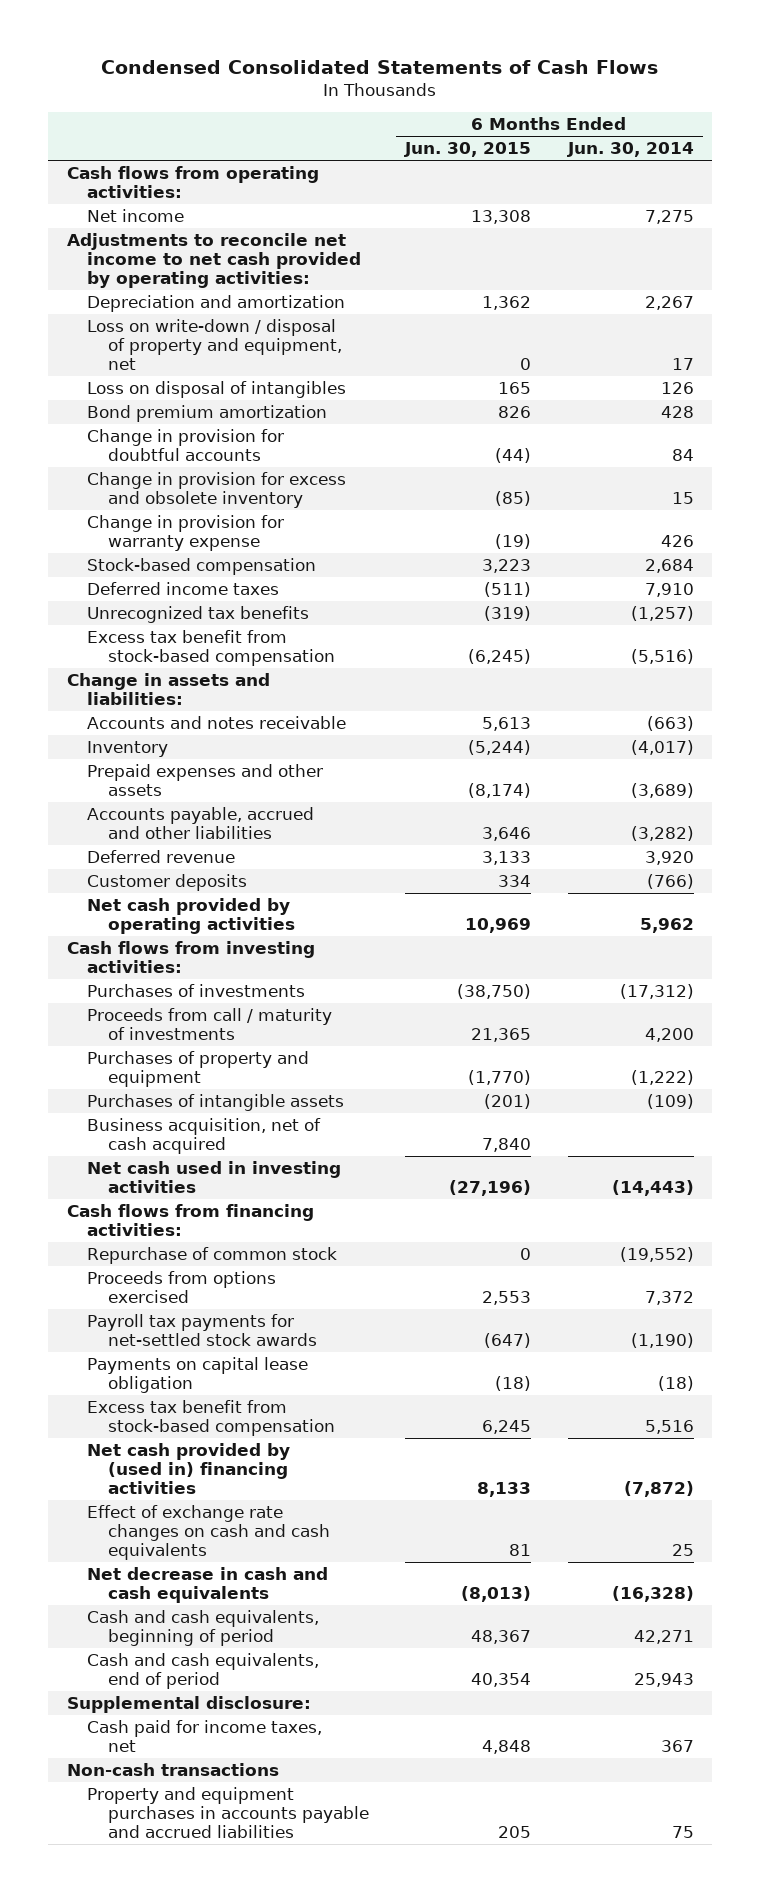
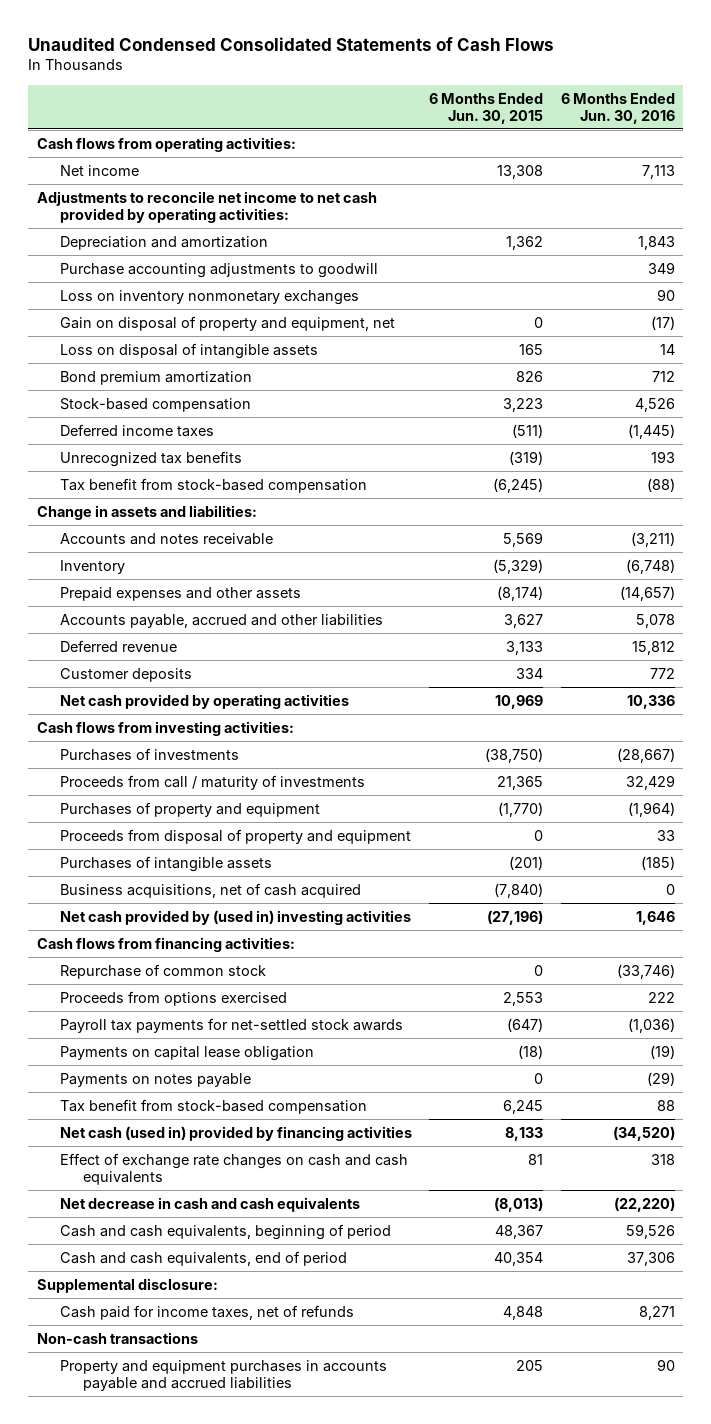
[101,59,659,74] Condensed Consolidated Statements of Cash Flows -> [28,36,555,51] Unaudited Condensed Consolidated Statements of Cash Flows
[566,142,694,158] Jun. 30, 2014 -> none
none -> [560,92,675,124] 6 Months Ended Jun. 30, 2016
none -> [59,262,378,278] Purchase accounting adjustments to goodwill
none -> [59,289,359,305] Loss on inventory nonmonetary exchanges
[87,318,342,370] Loss on write-down / disposal of property and equipment, net -> [59,315,395,331] Gain on disposal of property and equipment, net
[87,380,347,398] Loss on disposal of intangibles -> [59,342,318,359] Loss on disposal of intangible assets
[87,428,285,461] Change in provision for doubtful accounts -> none
[87,471,347,508] Change in provision for excess and obsolete inventory -> none
[87,514,285,551] Change in provision for warranty expense -> none
[87,629,335,666] Excess tax benefit from stock-based compensation -> [59,477,367,493] Tax benefit from stock-based compensation
[482,716,532,731] 5,613 -> [503,531,544,547] 5,569
[468,739,532,755] (5,244) -> [493,558,544,574] (5,329)
[482,826,532,841] 3,646 -> [504,613,544,628] 3,627
none -> [59,828,411,844] Proceeds from disposal of property and equipment
[87,1117,322,1154] Business acquisition, net of cash acquired -> [59,882,361,898] Business acquisitions, net of cash acquired
[482,1137,532,1152] 7,840 -> [494,882,544,898] (7,840)
[87,1160,342,1193] Net cash used in investing activities -> [59,909,411,925] Net cash provided by (used in) investing activities
none -> [59,1072,251,1087] Payments on notes payable
[87,1399,335,1436] Excess tax benefit from stock-based compensation -> [59,1098,367,1114] Tax benefit from stock-based compensation
[87,1442,291,1494] Net cash provided by (used in) financing activities -> [59,1125,412,1141] Net cash (used in) provided by financing activities
[87,1719,323,1752] Cash paid for income taxes, net -> [59,1304,354,1320] Cash paid for income taxes, net of refunds

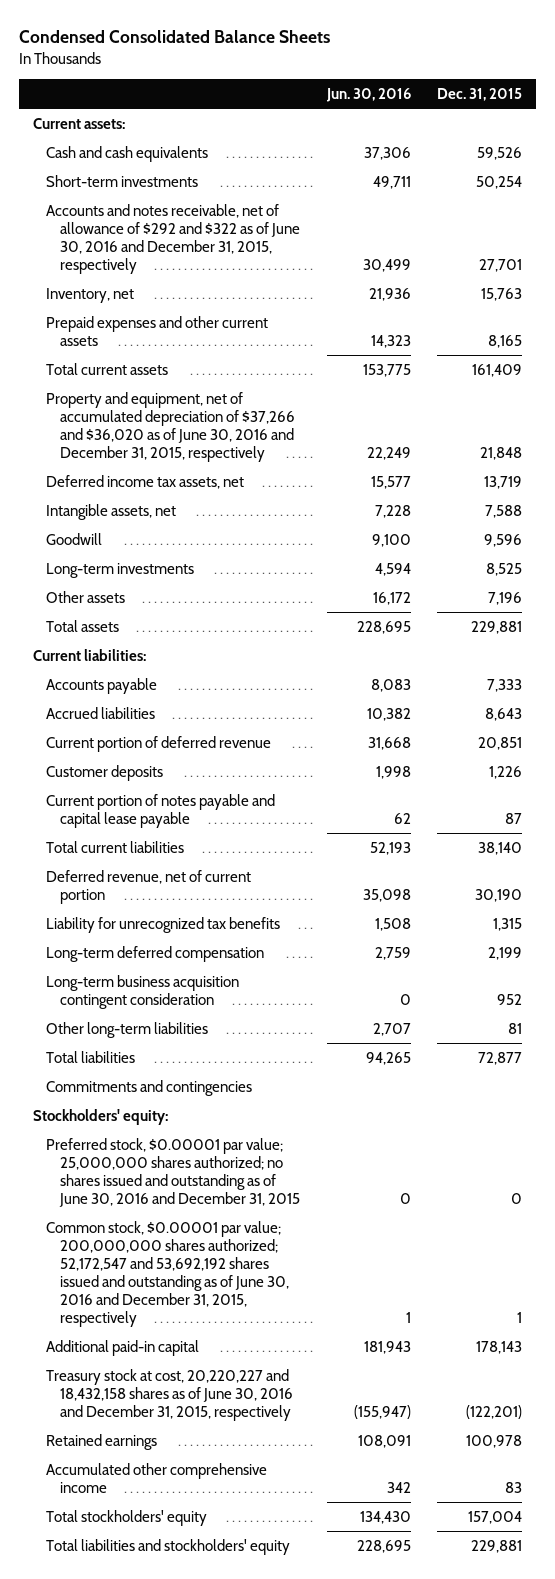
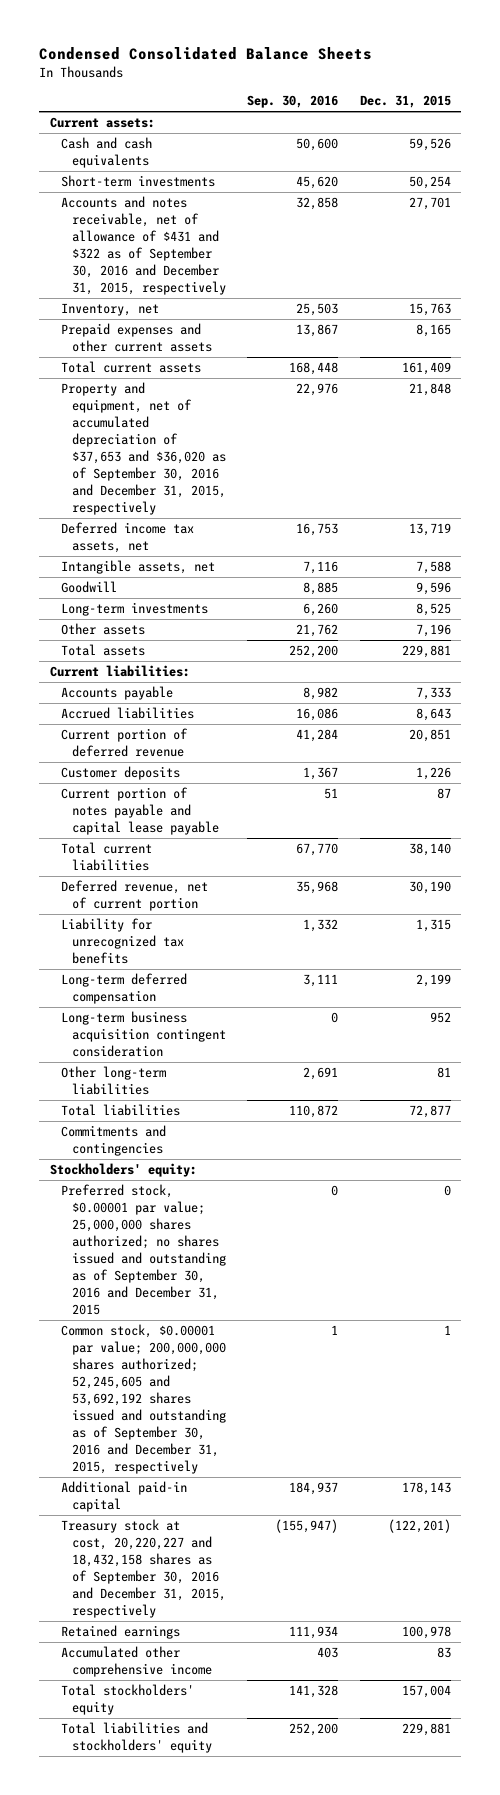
[325,87,411,102] Jun. 30, 2016 -> none
none -> [247,95,339,109] Sep. 30, 2016
[46,203,301,274] Accounts and notes receivable, net of allowance of $292 and $322 as of June 30, 2016 and December 31, 2015, respectively -> [60,196,227,295] Accounts and notes receivable, net of allowance of $431 and $322 as of September 30, 2016 and December 31, 2015, respectively
[46,391,296,462] Property and equipment, net of accumulated depreciation of $37,266 and $36,020 as of June 30, 2016 and December 31, 2015, respectively -> [60,382,227,515] Property and equipment, net of accumulated depreciation of $37,653 and $36,020 as of September 30, 2016 and December 31, 2015, respectively
[46,1137,301,1207] Preferred stock, $0.00001 par value; 25,000,000 shares authorized; no shares issued and outstanding as of June 30, 2016 and December 31, 2015 -> [60,1184,227,1315] Preferred stock, $0.00001 par value; 25,000,000 shares authorized; no shares issued and outstanding as of September 30, 2016 and December 31, 2015
[46,1220,290,1327] Common stock, $0.00001 par value; 200,000,000 shares authorized; 52,172,547 and 53,692,192 shares issued and outstanding as of June 30, 2016 and December 31, 2015, respectively -> [60,1324,227,1474] Common stock, $0.00001 par value; 200,000,000 shares authorized; 52,245,605 and 53,692,192 shares issued and outstanding as of September 30, 2016 and December 31, 2015, respectively
[46,1368,294,1421] Treasury stock at cost, 20,220,227 and 18,432,158 shares as of June 30, 2016 and December 31, 2015, respectively -> [60,1519,227,1618] Treasury stock at cost, 20,220,227 and 18,432,158 shares as of September 30, 2016 and December 31, 2015, respectively

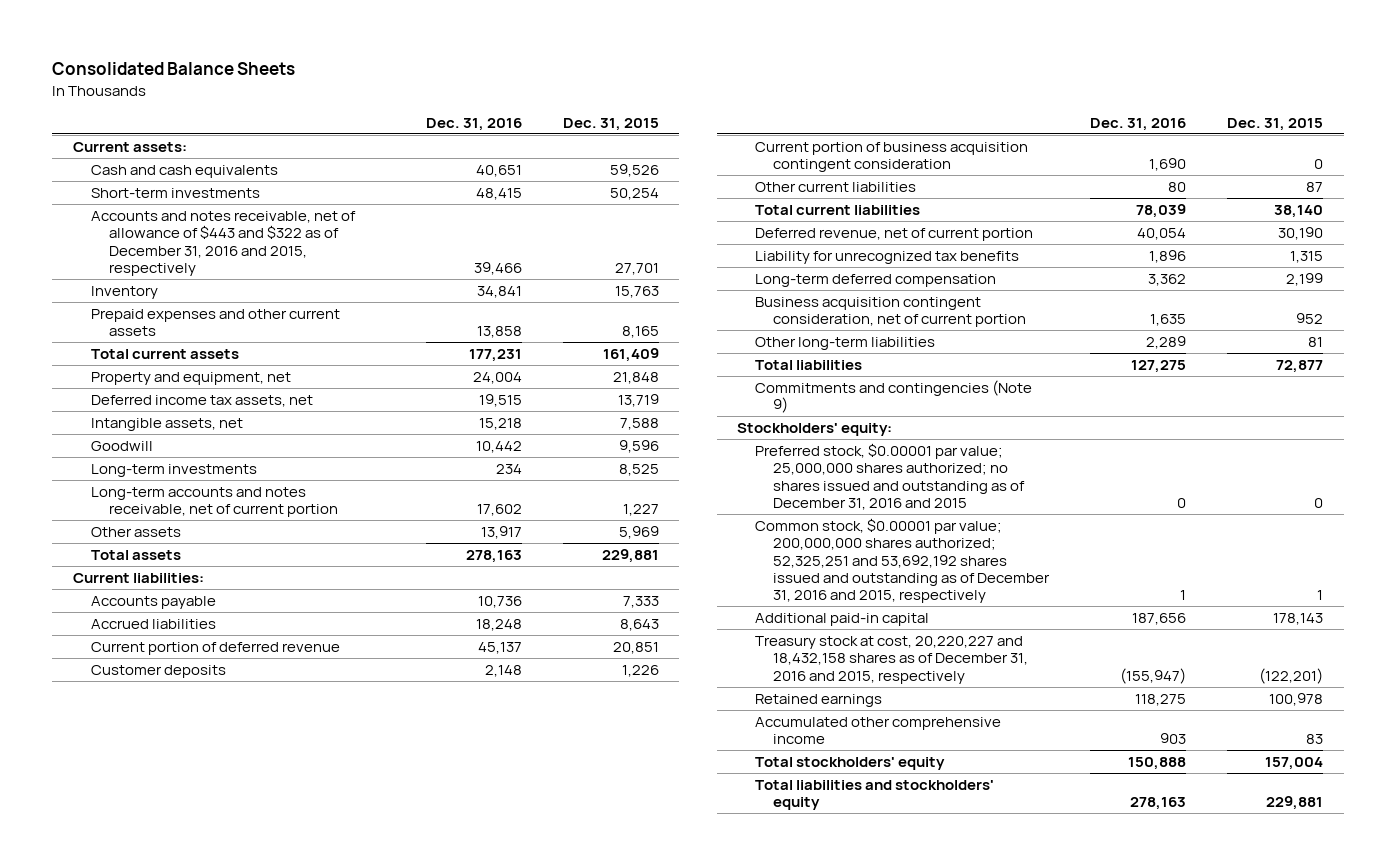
[39,47,373,61] Condensed Consolidated Balance Sheets -> [52,62,296,76] Consolidated Balance Sheets
[247,95,339,109] Sep. 30, 2016 -> none
none -> [425,117,522,131] Dec. 31, 2016
[60,196,227,295] Accounts and notes receivable, net of allowance of $431 and $322 as of September 30, 2016 and December 31, 2015, respectively -> [90,211,356,276] Accounts and notes receivable, net of allowance of $443 and $322 as of December 31, 2016 and 2015, respectively
[60,303,159,317] Inventory, net -> [90,286,158,300] Inventory
[60,382,227,515] Property and equipment, net of accumulated depreciation of $37,653 and $36,020 as of September 30, 2016 and December 31, 2015, respectively -> [90,372,291,386] Property and equipment, net
none -> [90,487,338,518] Long-term accounts and notes receivable, net of current portion
[415,624,451,638] 7,196 -> [618,526,659,540] 5,969
[60,787,220,836] Current portion of notes payable and capital lease payable -> none
none -> [755,142,1029,173] Current portion of business acquisition contingent consideration
none -> [755,182,917,193] Other current liabilities
[60,1011,227,1058] Long-term business acquisition contingent consideration -> [755,297,1027,328] Business acquisition contingent consideration, net of current portion
[60,1125,166,1157] Commitments and contingencies -> [755,380,1033,414] Commitments and contingencies (Note 9)
[60,1184,227,1315] Preferred stock, $0.00001 par value; 25,000,000 shares authorized; no shares issued and outstanding as of September 30, 2016 and December 31, 2015 -> [755,443,1026,510] Preferred stock, $0.00001 par value; 25,000,000 shares authorized; no shares issued and outstanding as of December 31, 2016 and 2015
[60,1324,227,1474] Common stock, $0.00001 par value; 200,000,000 shares authorized; 52,245,605 and 53,692,192 shares issued and outstanding as of September 30, 2016 and December 31, 2015, respectively -> [755,518,1051,604] Common stock, $0.00001 par value; 200,000,000 shares authorized; 52,325,251 and 53,692,192 shares issued and outstanding as of December 31, 2016 and 2015, respectively
[60,1519,227,1618] Treasury stock at cost, 20,220,227 and 18,432,158 shares as of September 30, 2016 and December 31, 2015, respectively -> [755,636,1029,684] Treasury stock at cost, 20,220,227 and 18,432,158 shares as of December 31, 2016 and 2015, respectively

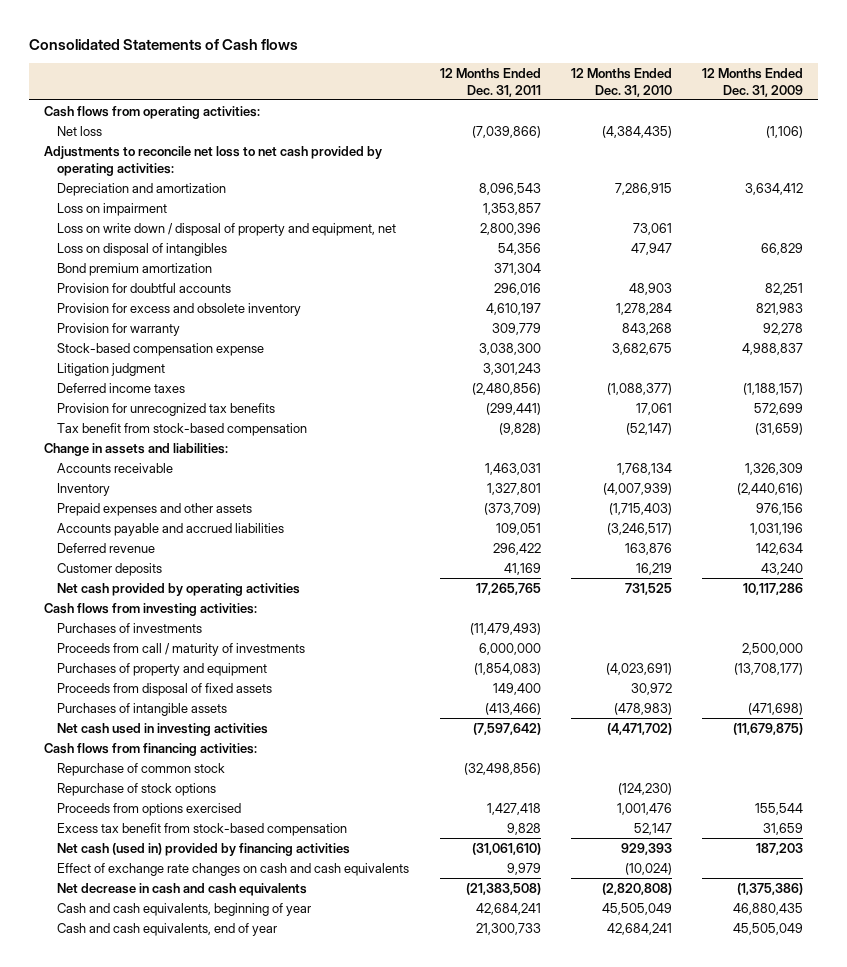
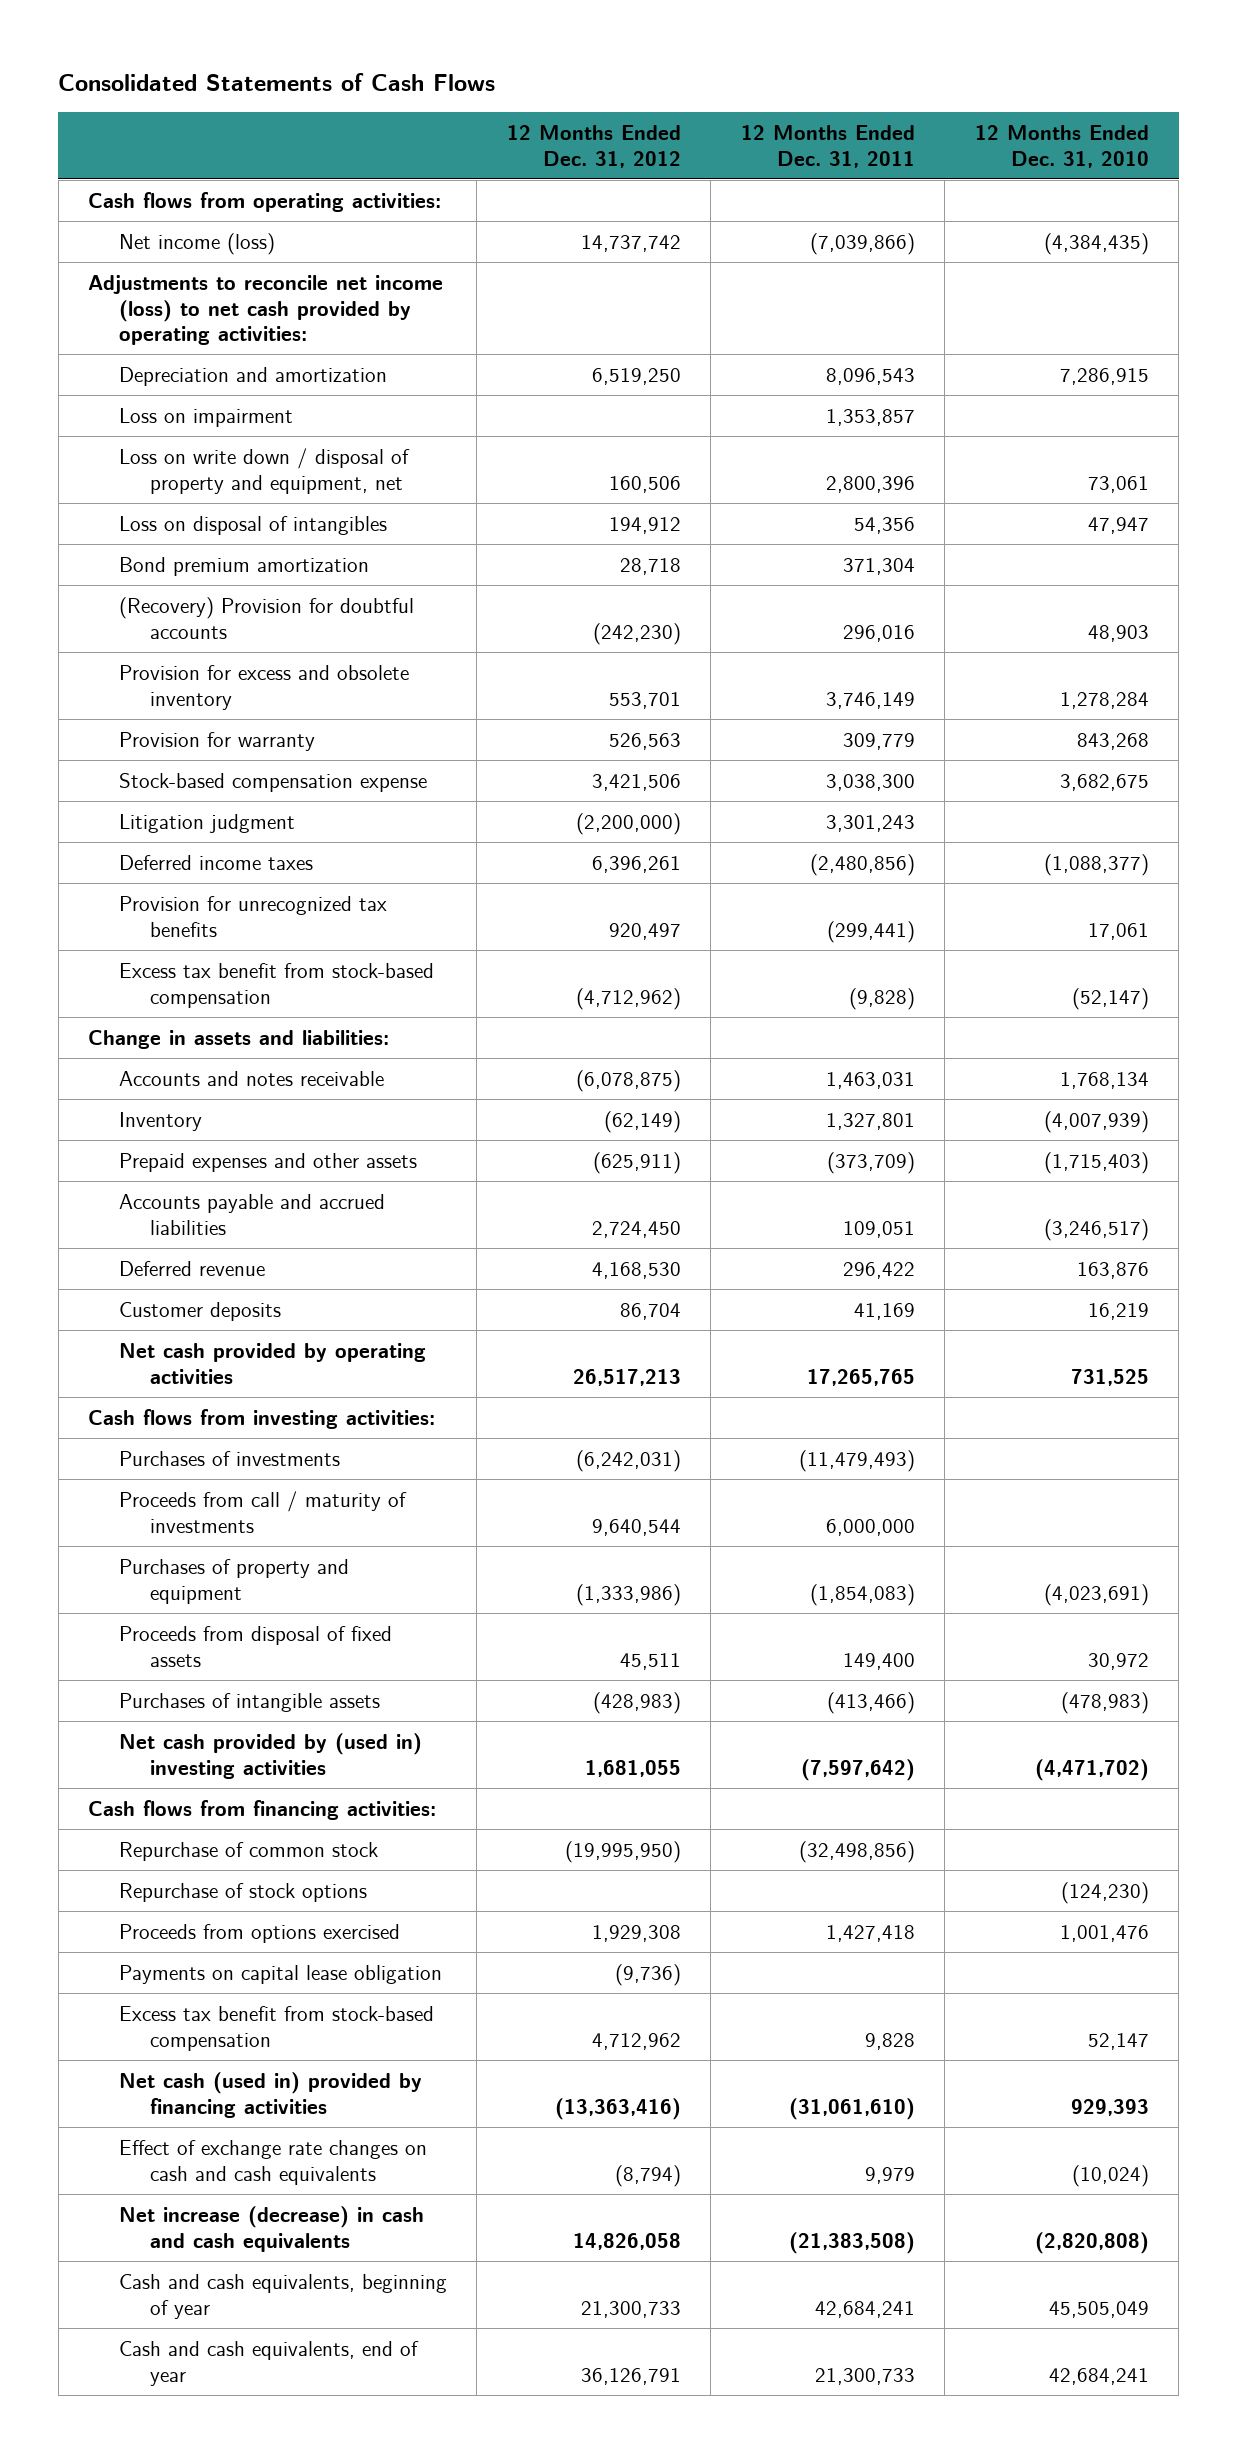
[29,38,299,50] Consolidated Statements of Cash flows -> [58,72,496,91] Consolidated Statements of Cash Flows
[701,67,803,97] 12 Months Ended Dec. 31, 2009 -> none
none -> [506,124,681,168] 12 Months Ended Dec. 31, 2012
[57,125,103,136] Net loss -> [119,232,276,255] Net income (loss)
[44,145,383,176] Adjustments to reconcile net loss to net cash provided by operating activities: -> [88,274,444,346] Adjustments to reconcile net income (loss) to net cash provided by operating activities:
[57,282,232,293] Provision for doubtful accounts -> [119,596,415,639] (Recovery) Provision for doubtful accounts
[485,302,541,315] 4,610,197 -> [825,691,915,709] 3,746,149
[57,422,308,436] Tax benefit from stock-based compensation -> [119,962,435,1008] Excess tax benefit from stock-based compensation
[57,462,174,473] Accounts receivable -> [119,1070,385,1086] Accounts and notes receivable
[57,722,269,736] Net cash used in investing activities -> [119,1732,423,1779] Net cash provided by (used in) investing activities
none -> [119,1964,443,1984] Payments on capital lease obligation
[57,882,308,896] Net decrease in cash and cash equivalents -> [119,2205,425,2252] Net increase (decrease) in cash and cash equivalents

